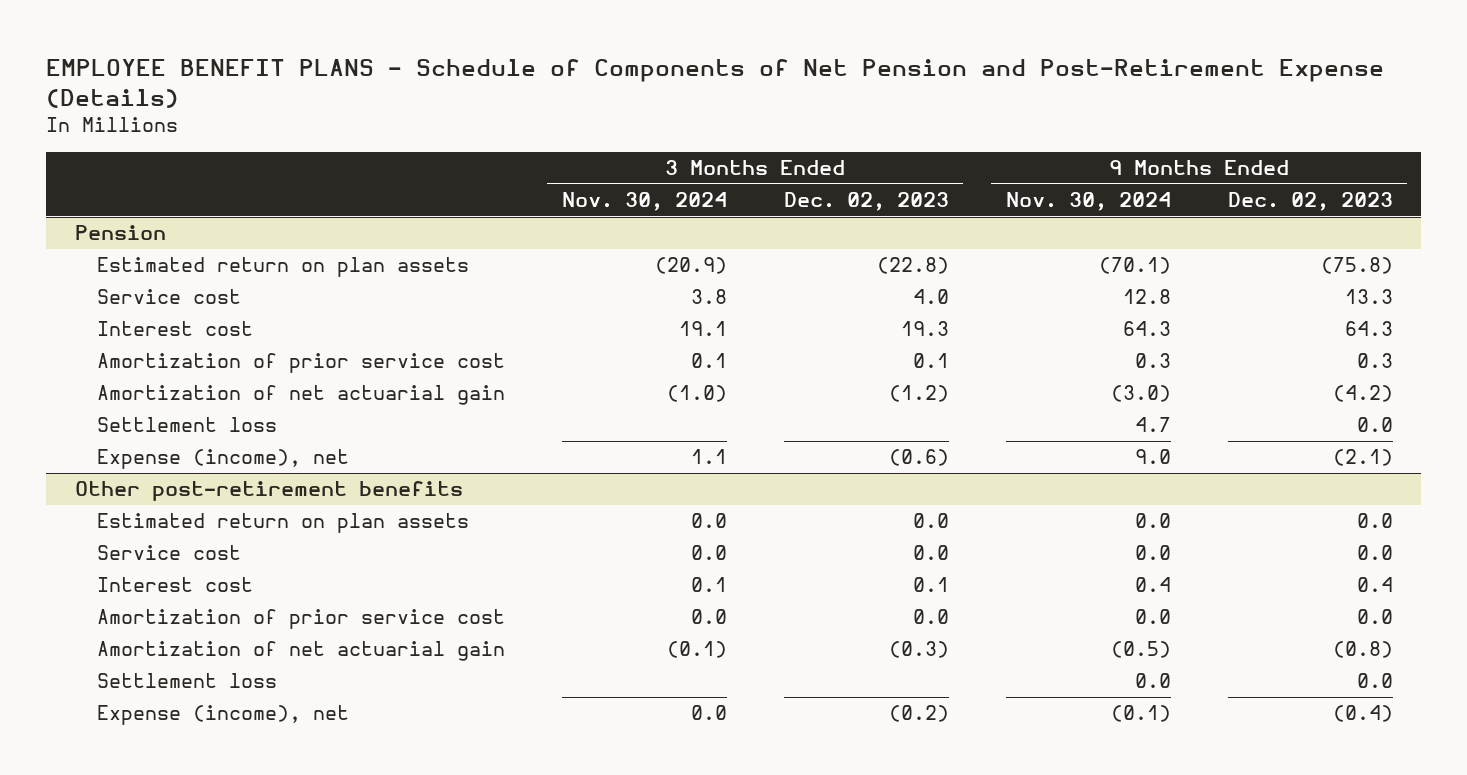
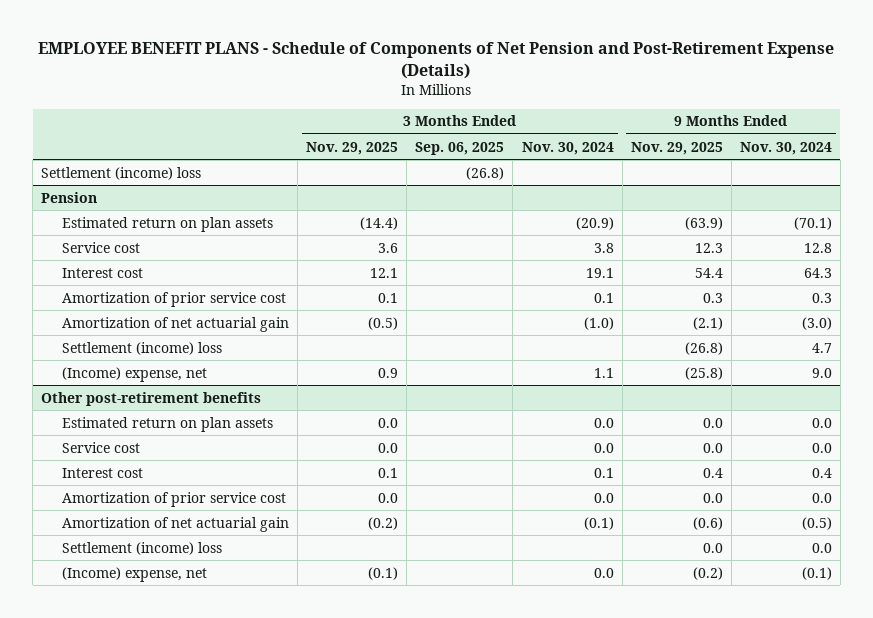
[783,192,949,212] Dec. 02, 2023 -> none
[1227,192,1393,212] Dec. 02, 2023 -> none
none -> [306,141,399,155] Nov. 29, 2025
none -> [415,141,505,155] Sep. 06, 2025
none -> [630,141,723,155] Nov. 29, 2025
none -> [41,166,202,180] Settlement (income) loss
[96,417,277,433] Settlement loss -> [62,341,223,355] Settlement (income) loss
[96,449,349,470] Expense (income), net -> [62,366,208,382] (Income) expense, net
[96,673,277,689] Settlement loss -> [62,541,223,555] Settlement (income) loss
[96,705,349,726] Expense (income), net -> [62,566,208,582] (Income) expense, net

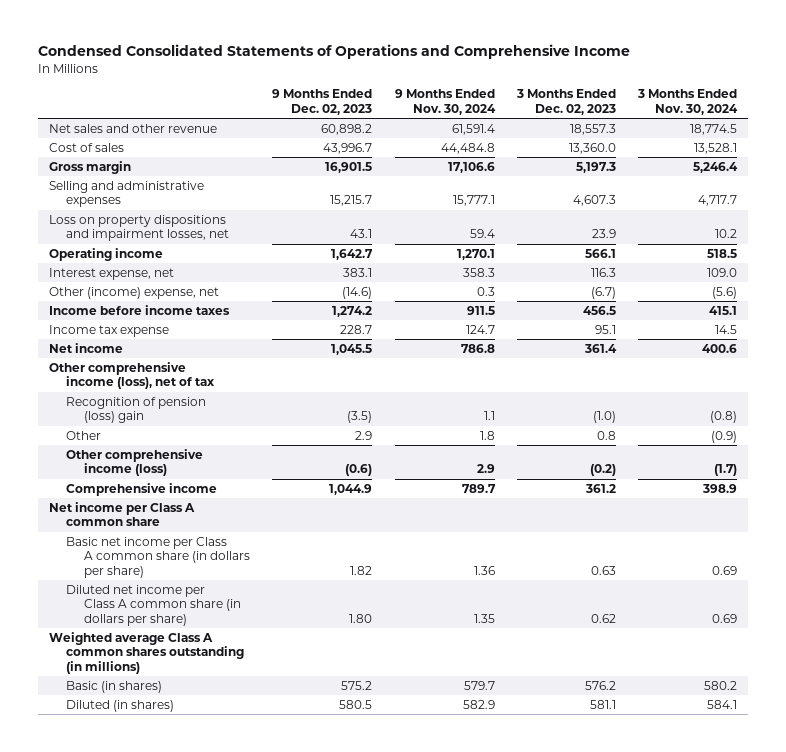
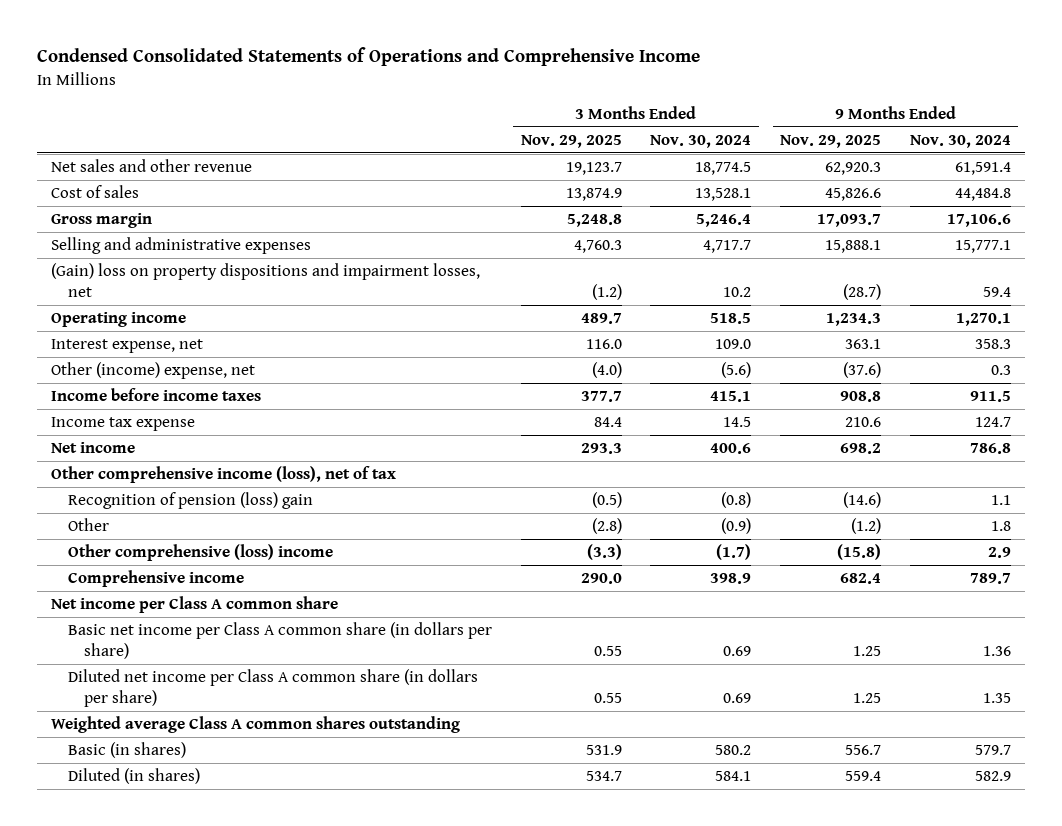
[272,89,373,116] 9 Months Ended Dec. 02, 2023 -> none
[516,89,617,116] 3 Months Ended Dec. 02, 2023 -> none
none -> [520,134,622,148] Nov. 29, 2025
none -> [780,134,882,148] Nov. 29, 2025
[48,214,230,242] Loss on property dispositions and impairment losses, net -> [51,263,481,298] (Gain) loss on property dispositions and impairment losses, net
[66,448,204,477] Other comprehensive income (loss) -> [67,544,333,562] Other comprehensive (loss) income
[48,631,245,675] Weighted average Class A common shares outstanding (in millions) -> [51,716,461,734] Weighted average Class A common shares outstanding

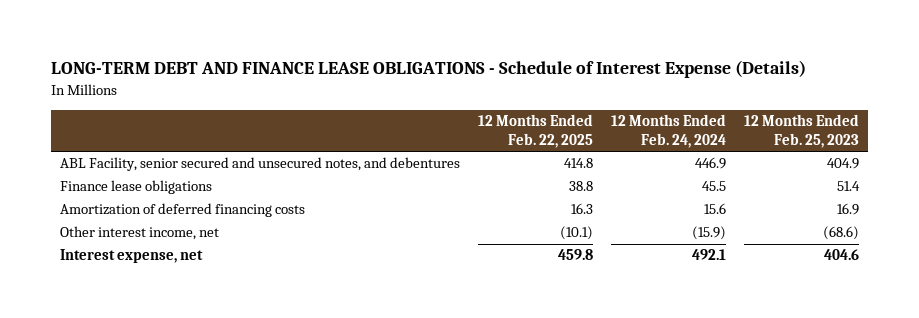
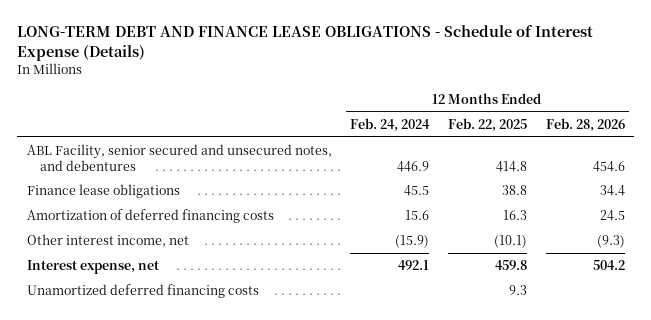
[744,114,860,148] 12 Months Ended Feb. 25, 2023 -> none
none -> [545,117,625,132] Feb. 28, 2026
none -> [26,284,259,299] Unamortized deferred financing costs

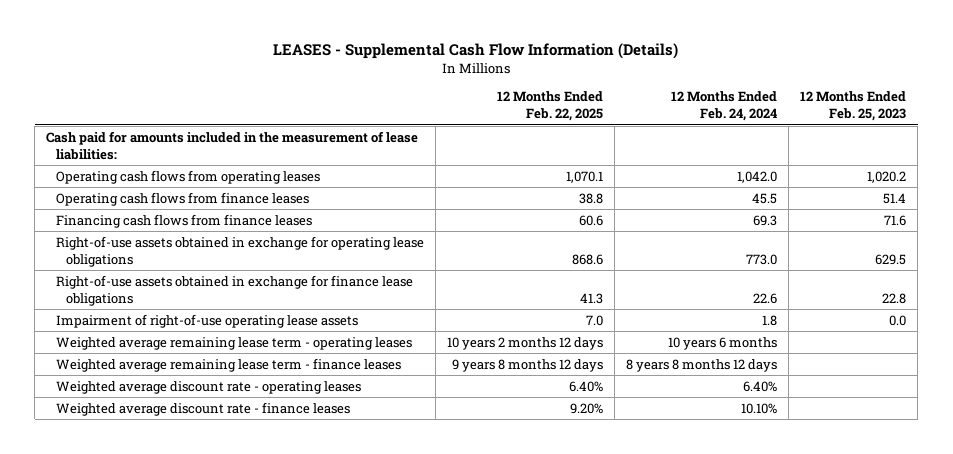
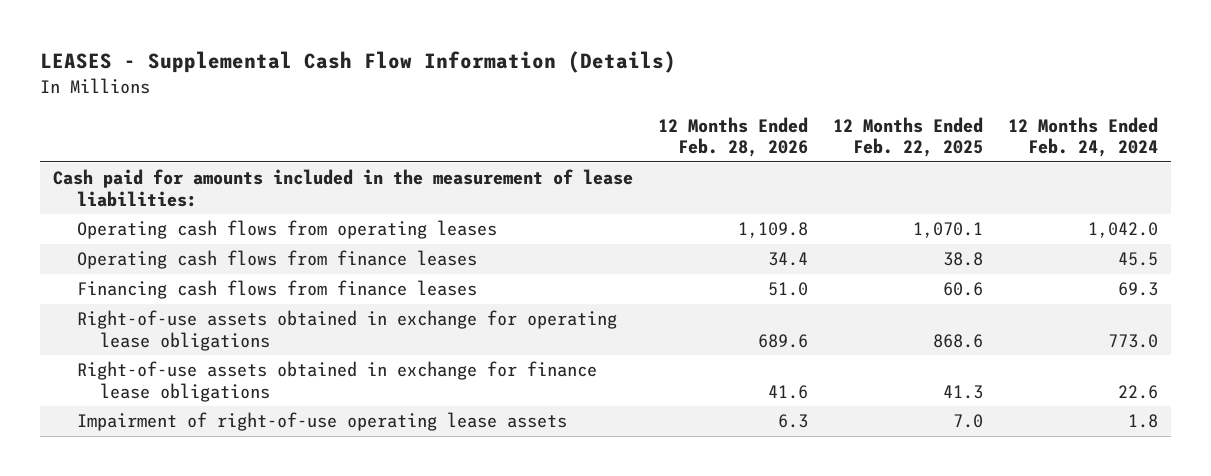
[800,91,907,122] 12 Months Ended Feb. 25, 2023 -> none
none -> [658,116,809,158] 12 Months Ended Feb. 28, 2026
[56,336,413,350] Weighted average remaining lease term - operating leases -> none
[56,357,402,372] Weighted average remaining lease term - finance leases -> none
[56,380,362,394] Weighted average discount rate - operating leases -> none
[56,401,351,416] Weighted average discount rate - finance leases -> none

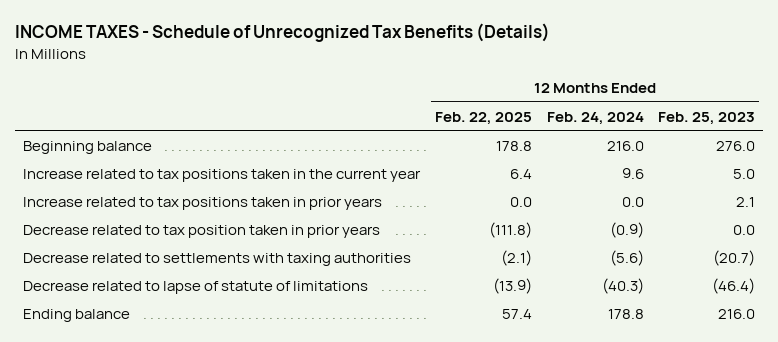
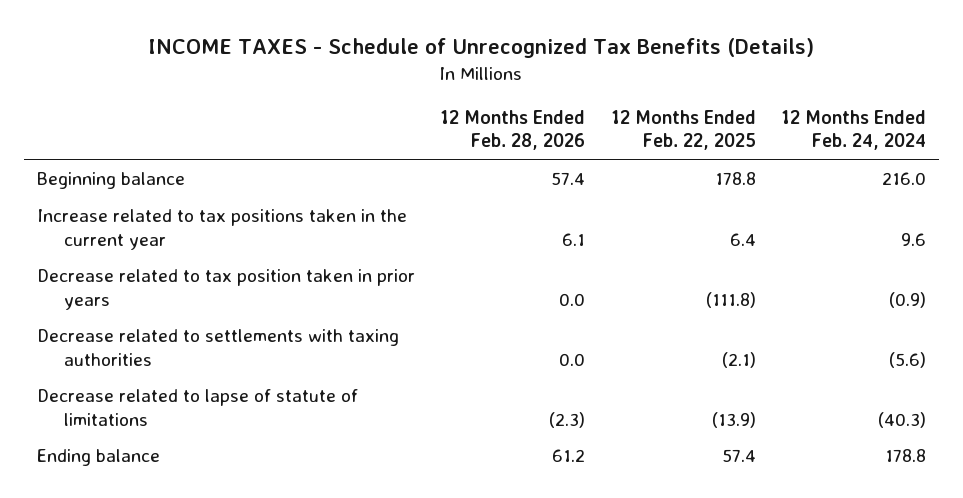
[658,111,756,125] Feb. 25, 2023 -> none
none -> [440,109,586,151] 12 Months Ended Feb. 28, 2026
[22,196,382,210] Increase related to tax positions taken in prior years -> none

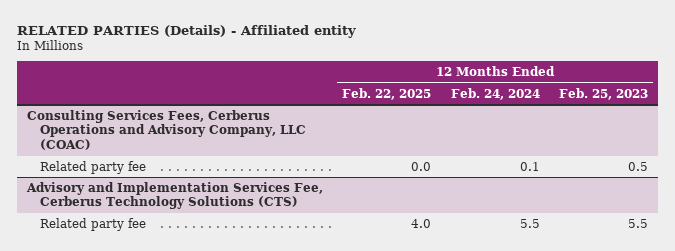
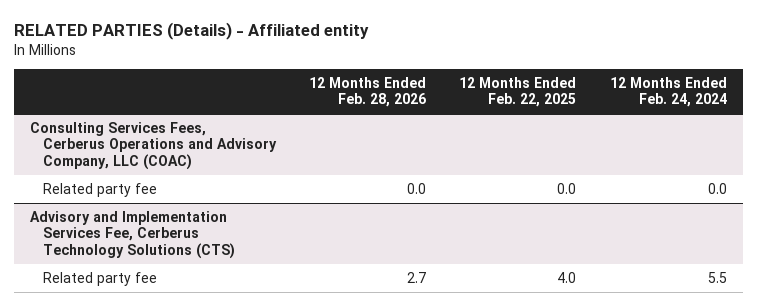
[559,87,649,100] Feb. 25, 2023 -> none
none -> [308,76,426,108] 12 Months Ended Feb. 28, 2026
[519,161,540,171] 0.1 -> [707,182,727,194] 0.0

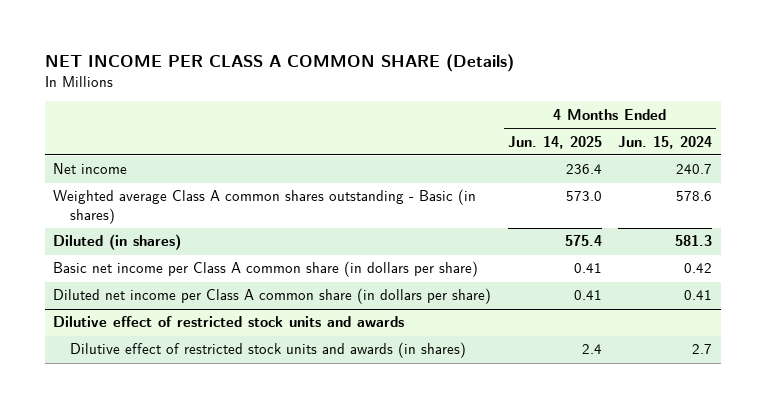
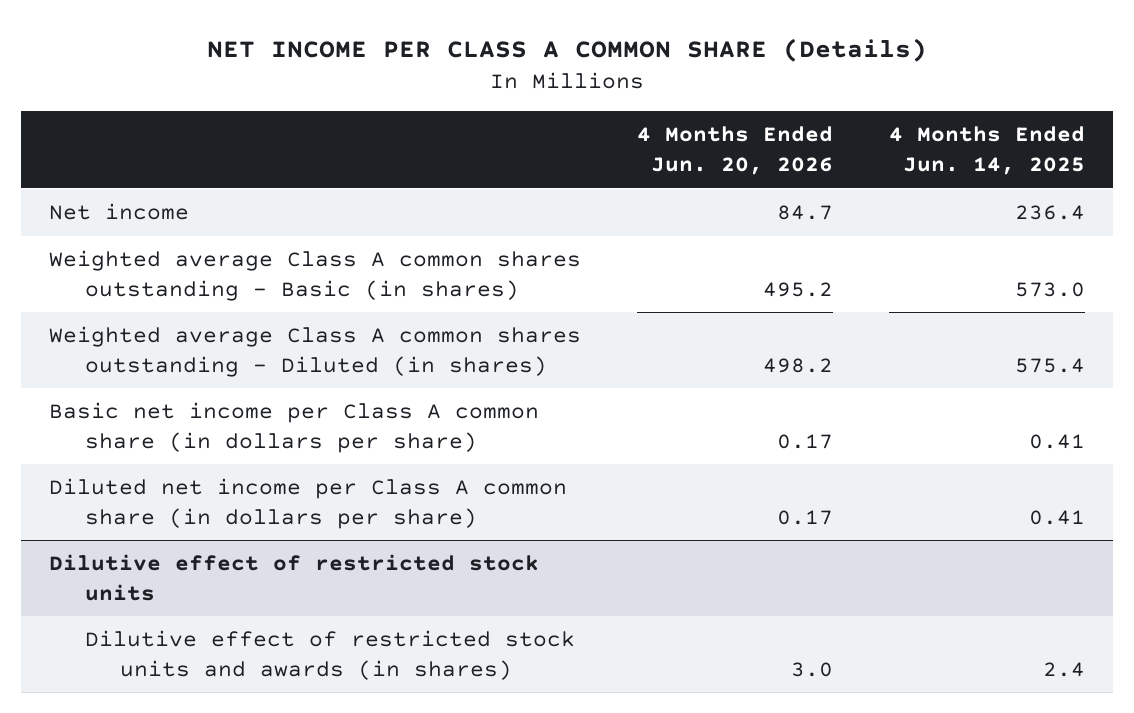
[618,135,713,149] Jun. 15, 2024 -> none
none -> [636,126,833,176] 4 Months Ended Jun. 20, 2026
[53,234,182,251] Diluted (in shares) -> [48,326,581,377] Weighted average Class A common shares outstanding - Diluted (in shares)
[53,316,405,328] Dilutive effect of restricted stock units and awards -> [48,554,539,601] Dilutive effect of restricted stock units

